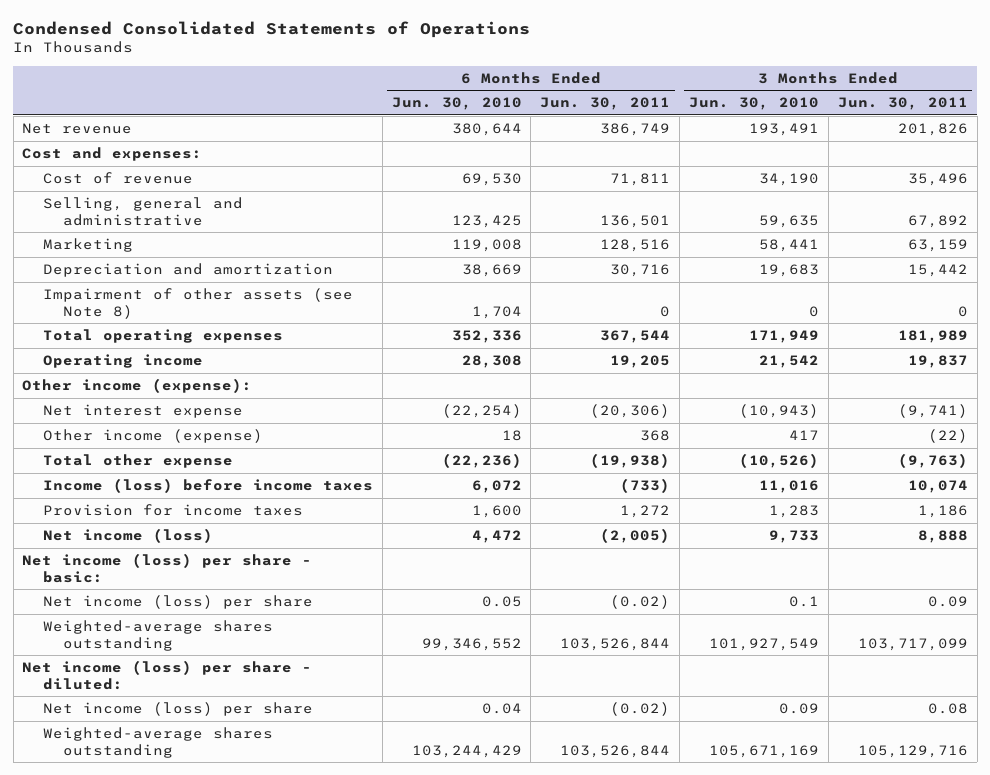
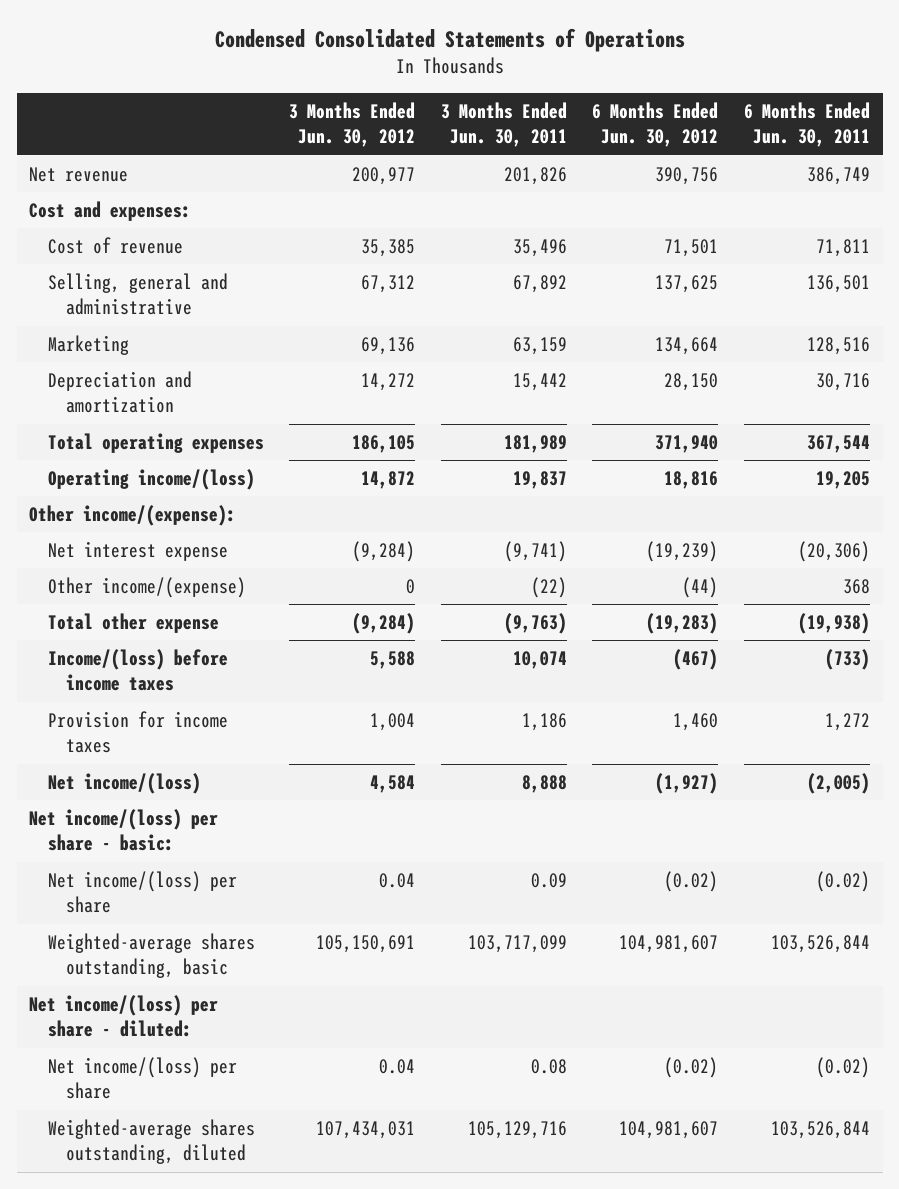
[391,97,522,111] Jun. 30, 2010 -> none
[689,97,820,111] Jun. 30, 2010 -> none
none -> [289,101,416,148] 3 Months Ended Jun. 30, 2012
none -> [592,101,719,148] 6 Months Ended Jun. 30, 2012
[42,288,353,319] Impairment of other assets (see Note 8) -> none
[42,354,203,369] Operating income -> [47,469,255,491] Operating income/(loss)
[22,378,253,394] Other income (expense): -> [29,505,237,527] Other income/(expense):
[42,429,263,444] Other income (expense) -> [47,577,246,599] Other income/(expense)
[42,478,373,494] Income (loss) before income taxes -> [47,649,228,692] Income/(loss) before income taxes
[42,528,213,544] Net income (loss) -> [47,773,201,795] Net income/(loss)
[22,553,313,583] Net income (loss) per share - basic: -> [29,809,219,852] Net income/(loss) per share - basic:
[42,595,313,610] Net income (loss) per share -> [47,871,237,914] Net income/(loss) per share
[42,620,273,651] Weighted-average shares outstanding -> [47,933,255,979] Weighted-average shares outstanding, basic
[22,660,313,690] Net income (loss) per share - diluted: -> [29,995,219,1038] Net income/(loss) per share - diluted:
[42,702,313,717] Net income (loss) per share -> [47,1057,237,1100] Net income/(loss) per share
[42,727,273,758] Weighted-average shares outstanding -> [47,1119,255,1165] Weighted-average shares outstanding, diluted

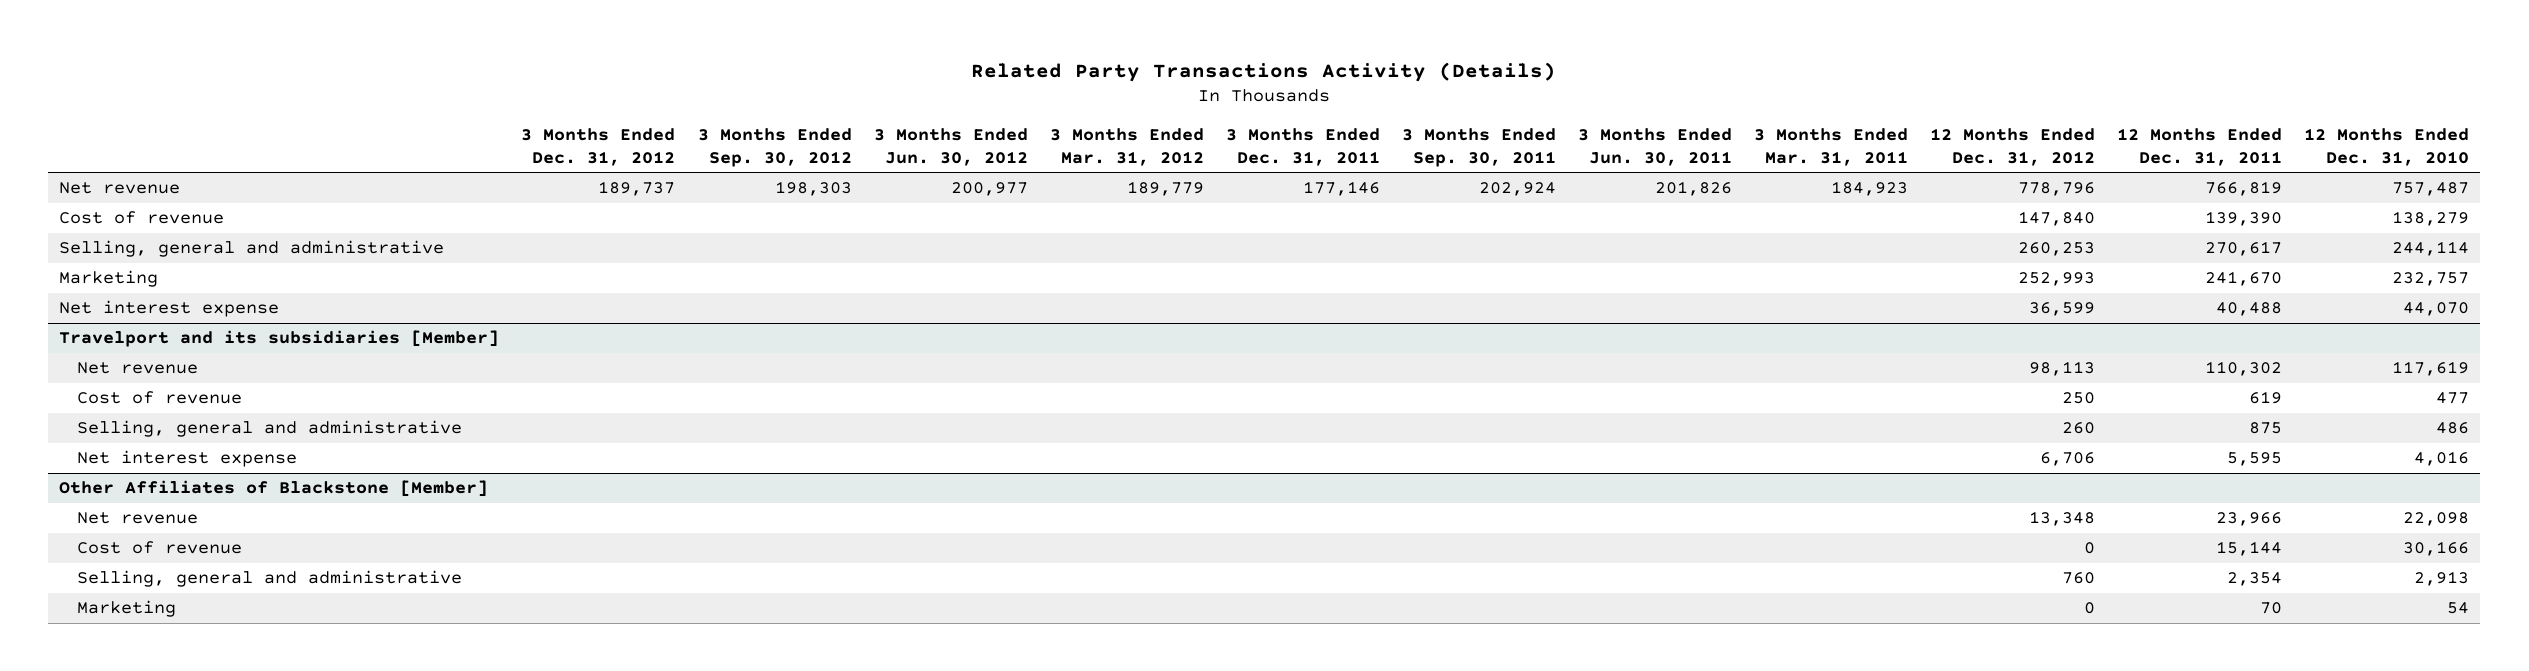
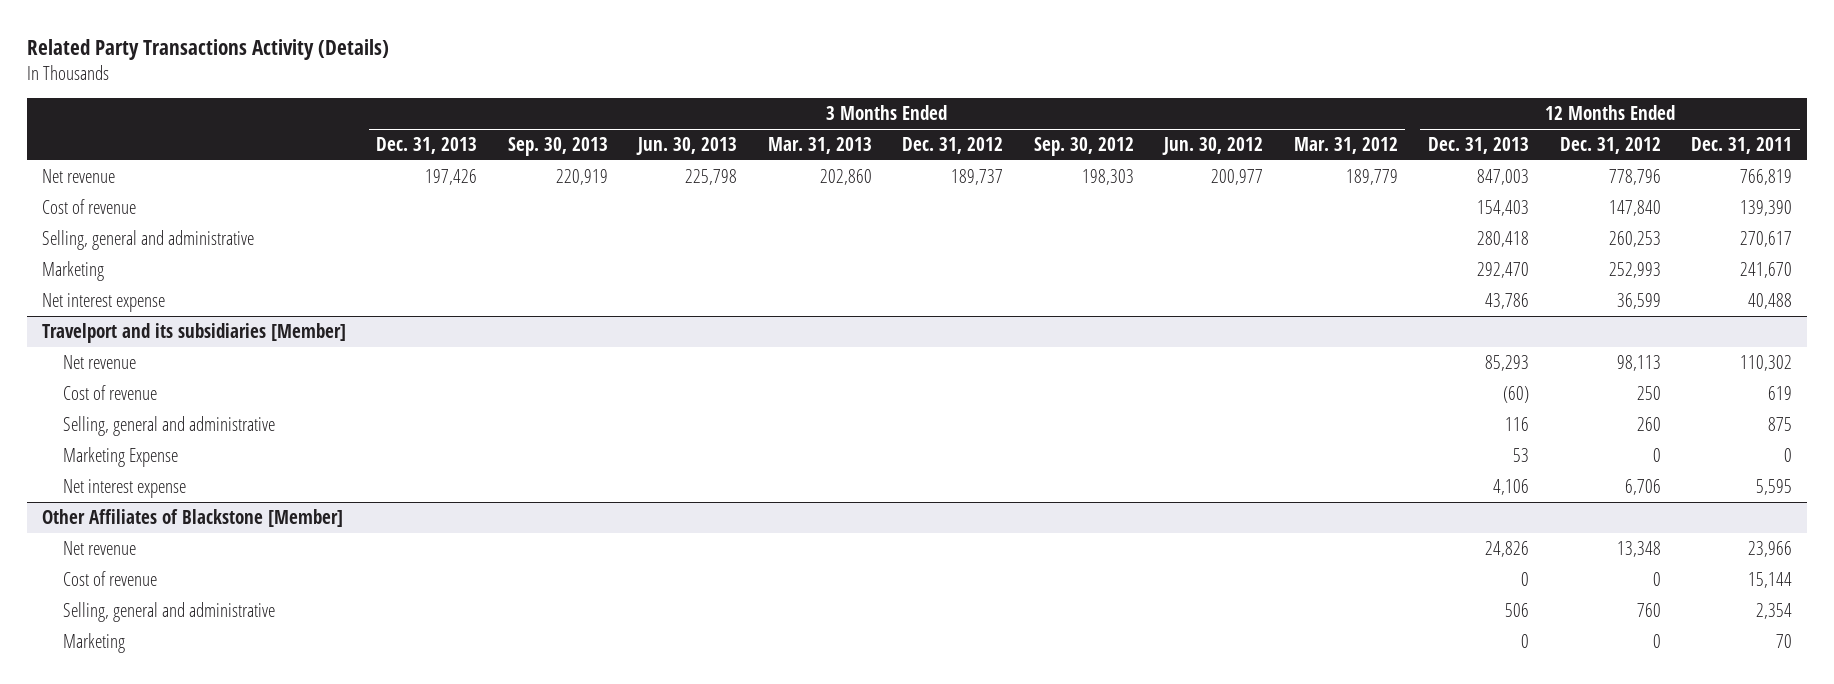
[1225,128,1380,166] 3 Months Ended Dec. 31, 2011 -> none
[1401,128,1556,167] 3 Months Ended Sep. 30, 2011 -> none
[1577,128,1732,166] 3 Months Ended Jun. 30, 2011 -> none
[1753,128,1908,166] 3 Months Ended Mar. 31, 2011 -> none
[2304,128,2470,166] 12 Months Ended Dec. 31, 2010 -> none
none -> [376,136,478,154] Dec. 31, 2013
none -> [507,136,608,156] Sep. 30, 2013
none -> [636,136,738,155] Jun. 30, 2013
none -> [767,136,872,154] Mar. 31, 2013
none -> [1428,136,1530,154] Dec. 31, 2013
none -> [63,446,179,467] Marketing Expense

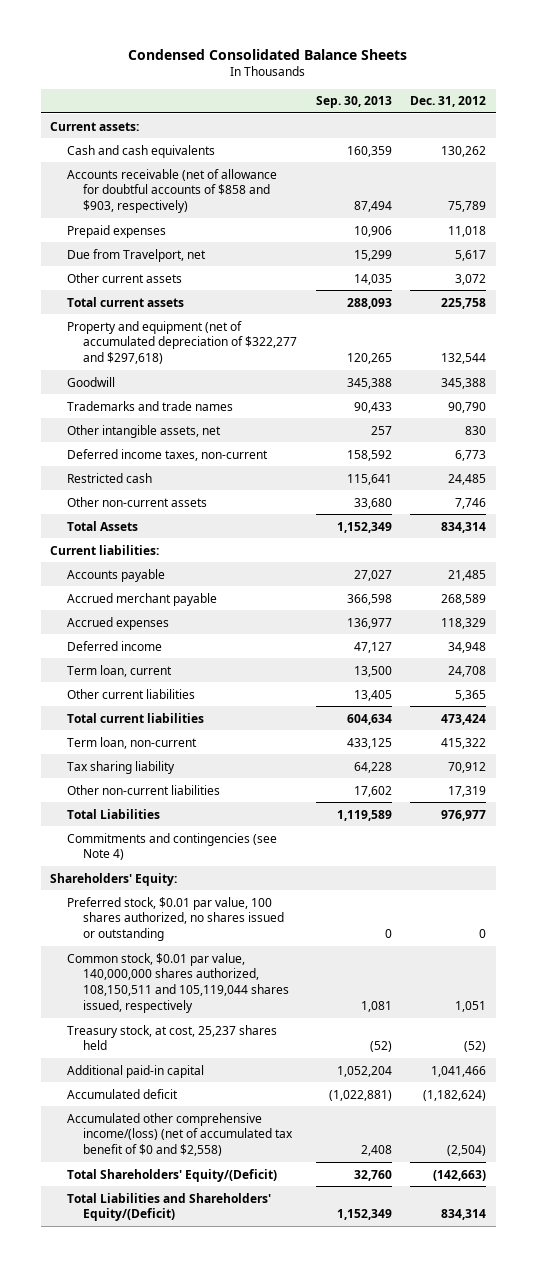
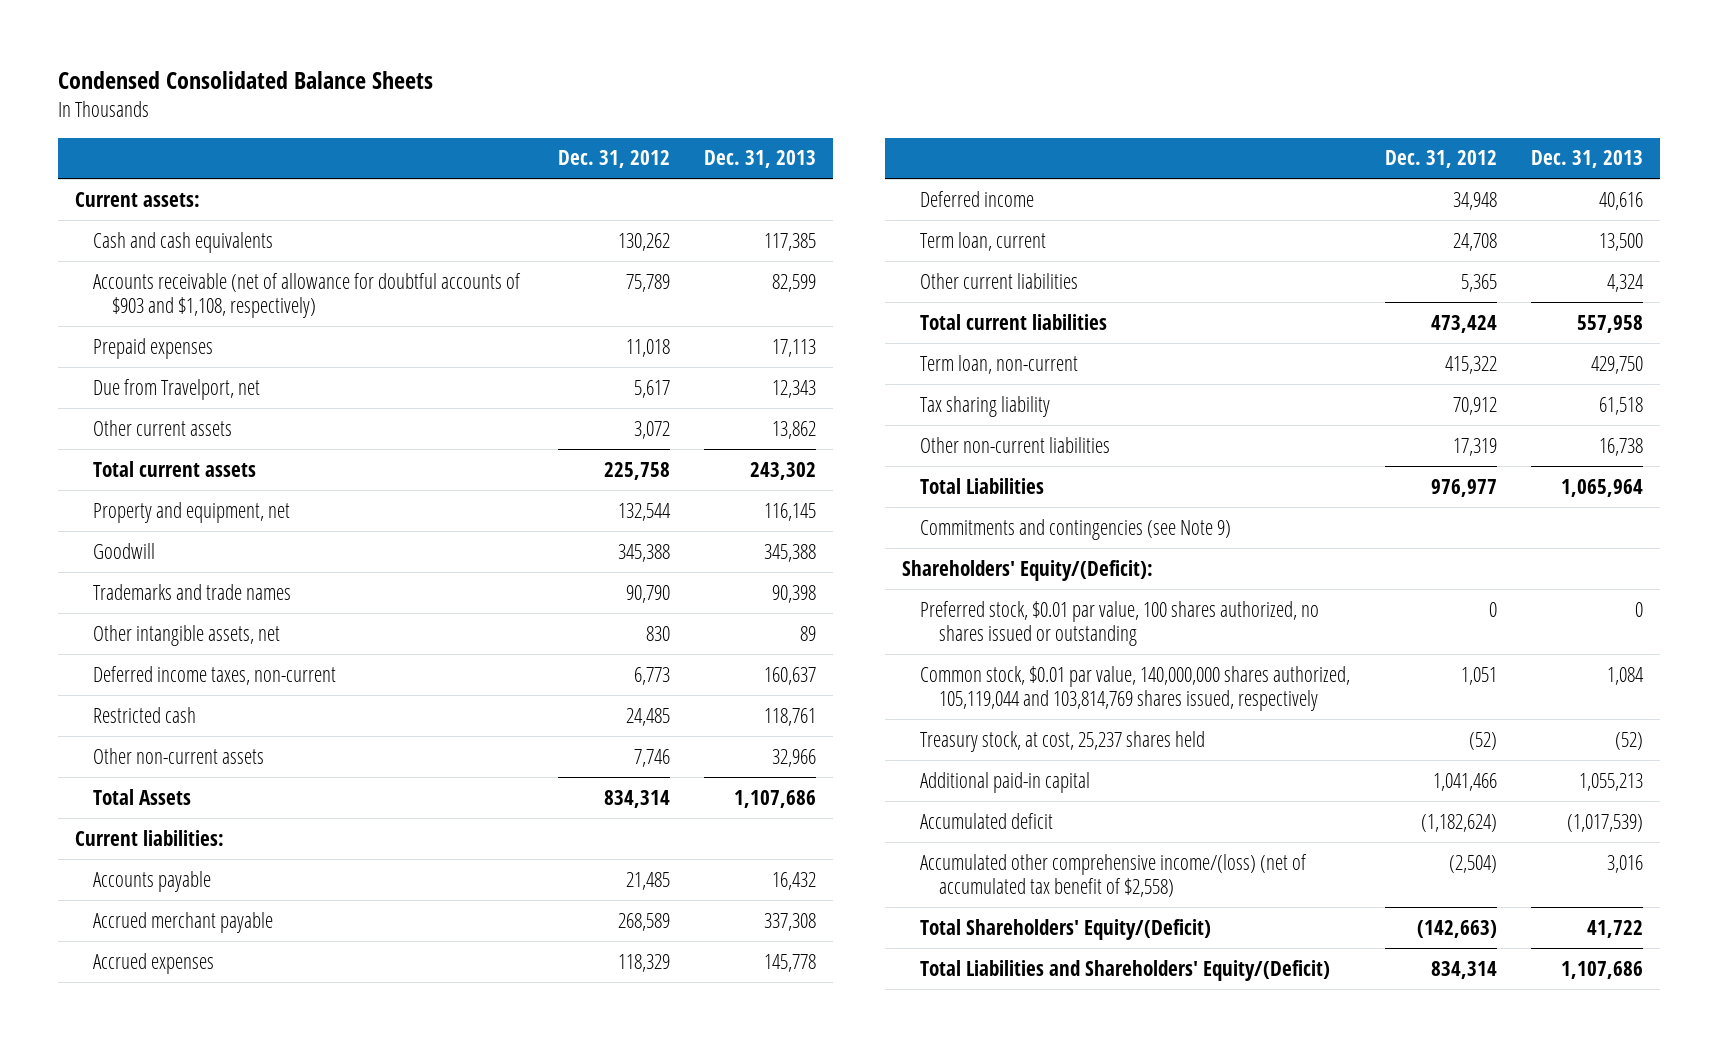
[315,96,392,109] Sep. 30, 2013 -> none
none -> [704,150,817,169] Dec. 31, 2013
[66,168,277,214] Accounts receivable (net of allowance for doubtful accounts of $858 and $903, respectively) -> [93,272,522,319] Accounts receivable (net of allowance for doubtful accounts of $903 and $1,108, respectively)
[66,320,298,365] Property and equipment (net of accumulated depreciation of $322,277 and $297,618) -> [93,501,291,523] Property and equipment, net
[66,832,277,861] Commitments and contingencies (see Note 4) -> [920,518,1232,540] Commitments and contingencies (see Note 9)
[50,872,178,886] Shareholders' Equity: -> [901,559,1153,581] Shareholders' Equity/(Deficit):
[66,952,290,1014] Common stock, $0.01 par value, 140,000,000 shares authorized, 108,150,511 and 105,119,044 shares issued, respectively -> [920,665,1351,712] Common stock, $0.01 par value, 140,000,000 shares authorized, 105,119,044 and 103,814,769 shares issued, respectively
[66,1112,294,1157] Accumulated other comprehensive income/(loss) (net of accumulated tax benefit of $0 and $2,558) -> [920,853,1308,898] Accumulated other comprehensive income/(loss) (net of accumulated tax benefit of $2,558)

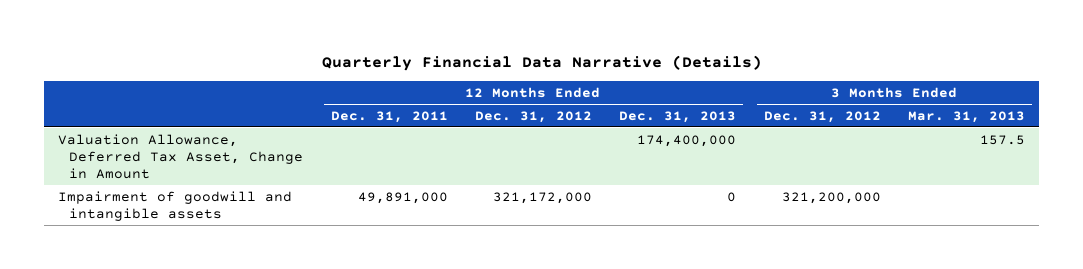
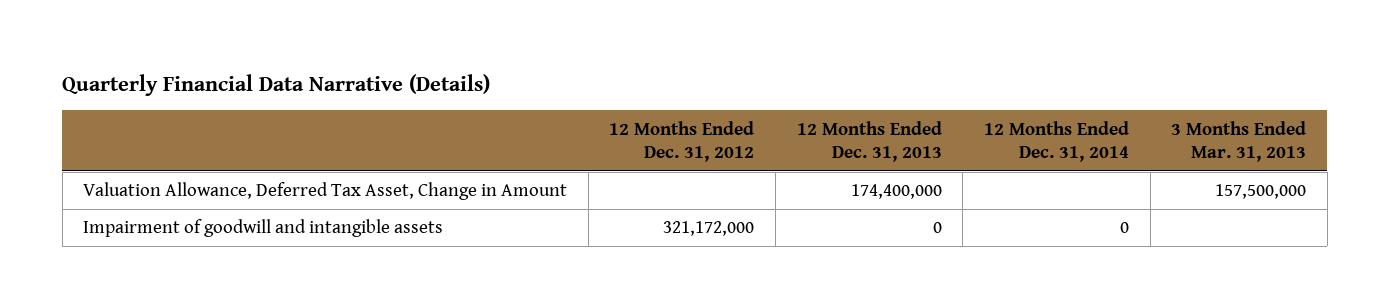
[330,110,448,123] Dec. 31, 2011 -> none
[763,110,881,123] Dec. 31, 2012 -> none
none -> [984,120,1130,163] 12 Months Ended Dec. 31, 2014
[980,134,1026,145] 157.5 -> [1215,184,1307,200] 157,500,000

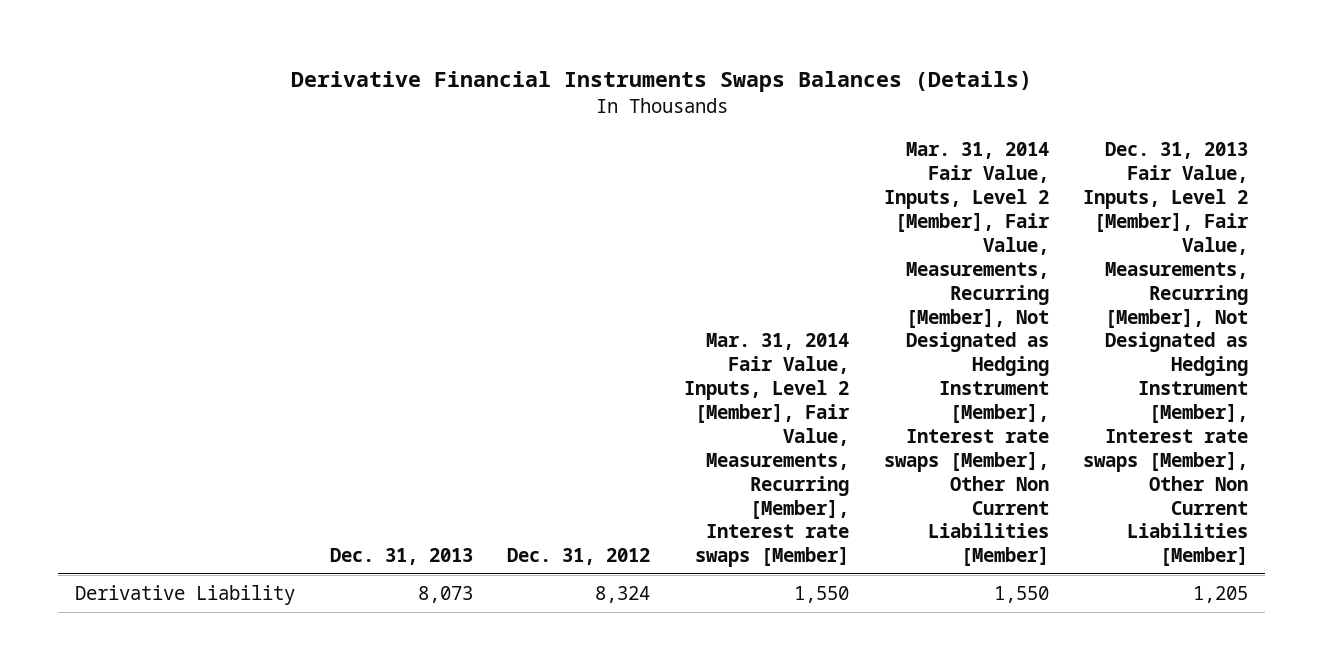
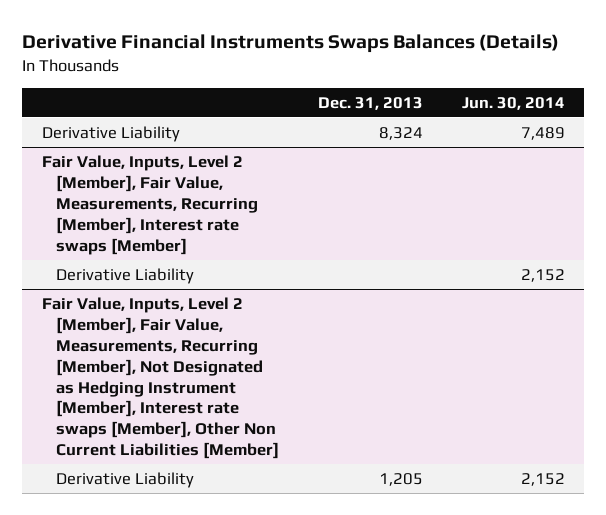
[506,548,650,566] Dec. 31, 2012 -> none
[684,333,851,568] Mar. 31, 2014 Fair Value, Inputs, Level 2 [Member], Fair Value, Measurements, Recurring [Member], Interest rate swaps [Member] -> none
[883,142,1050,567] Mar. 31, 2014 Fair Value, Inputs, Level 2 [Member], Fair Value, Measurements, Recurring [Member], Not Designated as Hedging Instrument [Member], Interest rate swaps [Member], Other Non Current Liabilities [Member] -> none
[1083,142,1250,567] Dec. 31, 2013 Fair Value, Inputs, Level 2 [Member], Fair Value, Measurements, Recurring [Member], Not Designated as Hedging Instrument [Member], Interest rate swaps [Member], Other Non Current Liabilities [Member] -> none
none -> [461,96,565,110] Jun. 30, 2014
[417,586,473,604] 8,073 -> [378,127,423,141] 8,324
none -> [41,155,258,255] Fair Value, Inputs, Level 2 [Member], Fair Value, Measurements, Recurring [Member], Interest rate swaps [Member]
none -> [55,268,194,285] Derivative Liability
none -> [41,297,279,460] Fair Value, Inputs, Level 2 [Member], Fair Value, Measurements, Recurring [Member], Not Designated as Hedging Instrument [Member], Interest rate swaps [Member], Other Non Current Liabilities [Member]
none -> [55,472,194,489] Derivative Liability

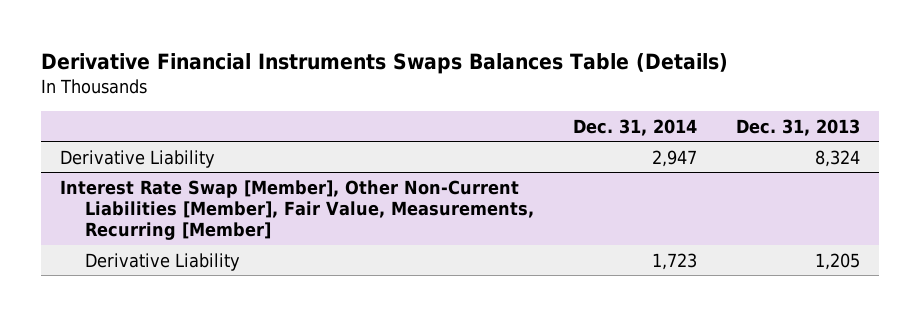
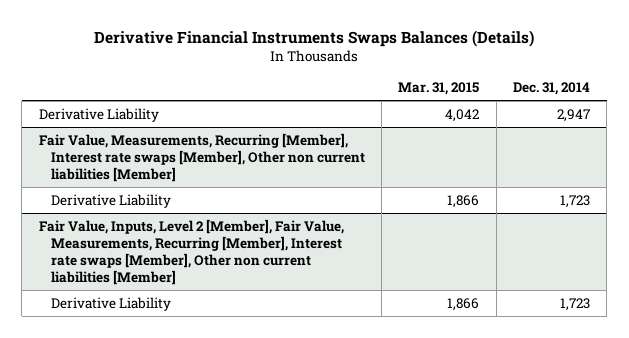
[40,52,728,74] Derivative Financial Instruments Swaps Balances Table (Details) -> [94,29,535,47] Derivative Financial Instruments Swaps Balances (Details)
[735,118,860,136] Dec. 31, 2013 -> none
none -> [398,82,480,96] Mar. 31, 2015
[59,179,535,241] Interest Rate Swap [Member], Other Non-Current Liabilities [Member], Fair Value, Measurements, Recurring [Member] -> [38,132,365,182] Fair Value, Measurements, Recurring [Member], Interest rate swaps [Member], Other non current liabilities [Member]
none -> [38,218,344,285] Fair Value, Inputs, Level 2 [Member], Fair Value, Measurements, Recurring [Member], Interest rate swaps [Member], Other non current liabilities [Member]
none -> [50,296,171,311] Derivative Liability

